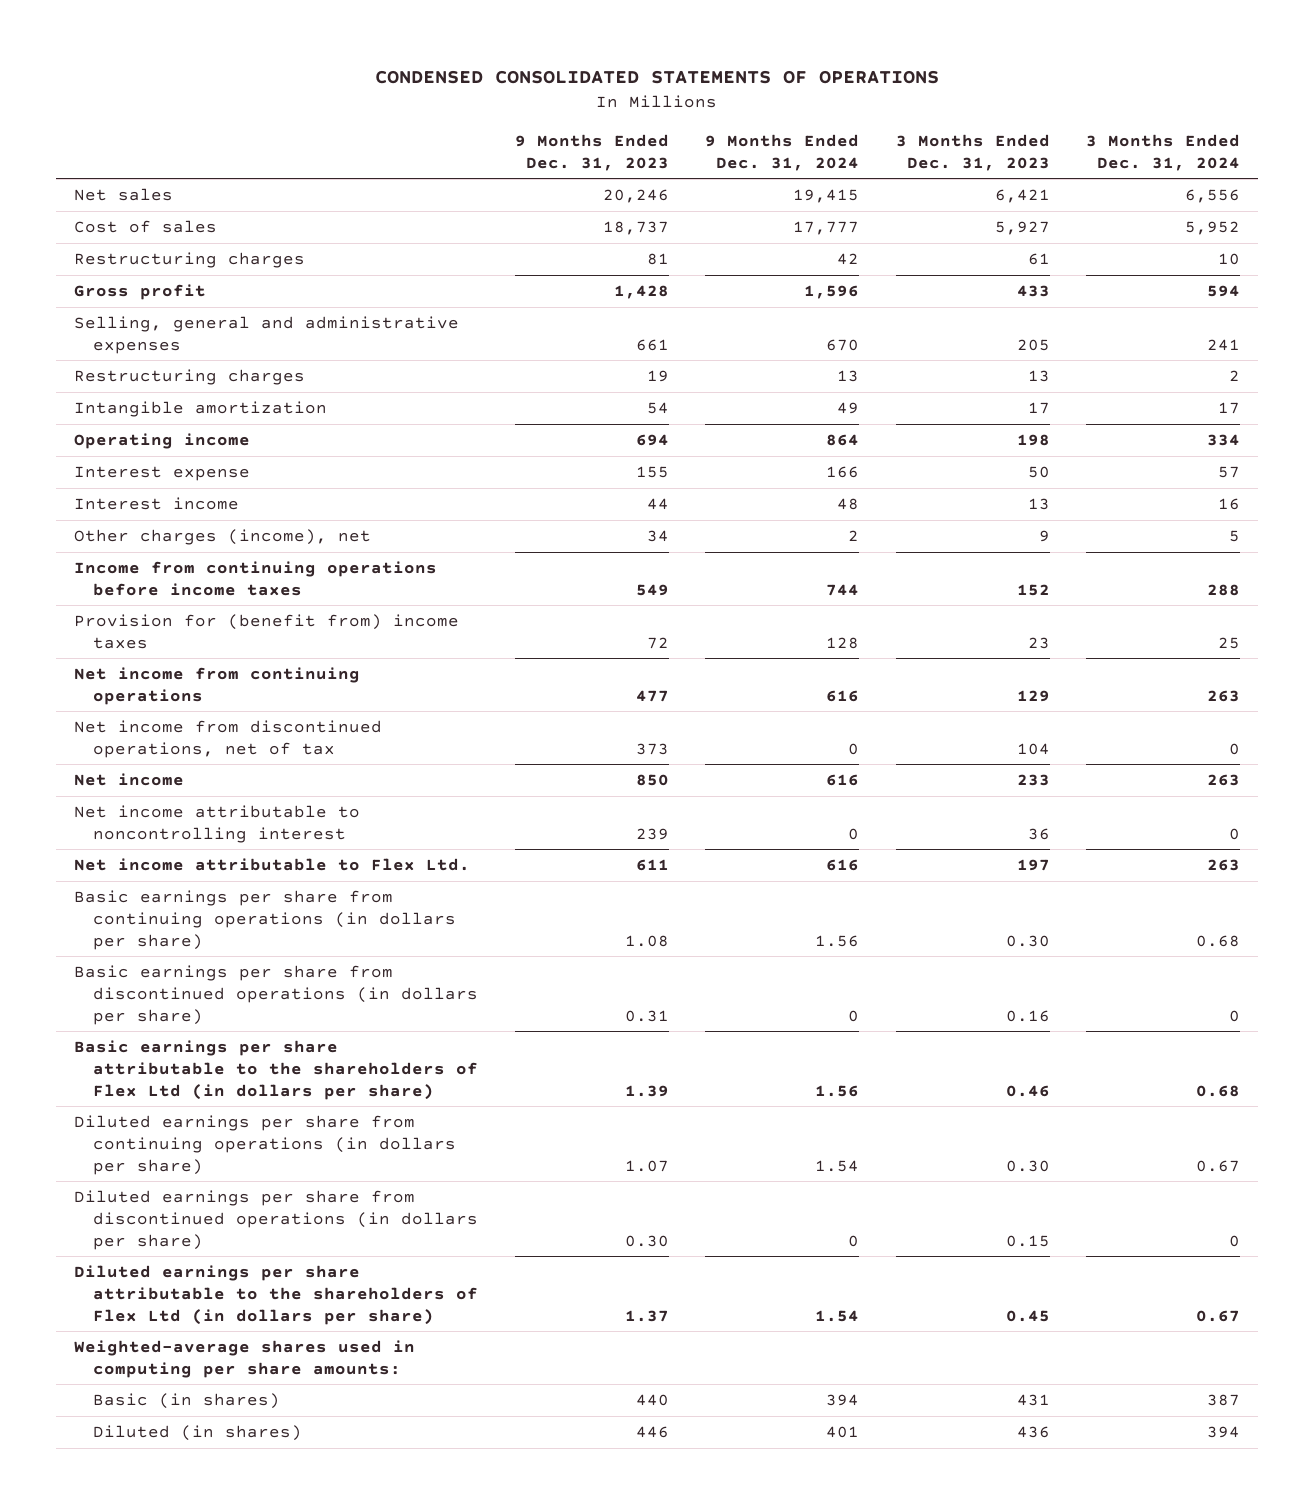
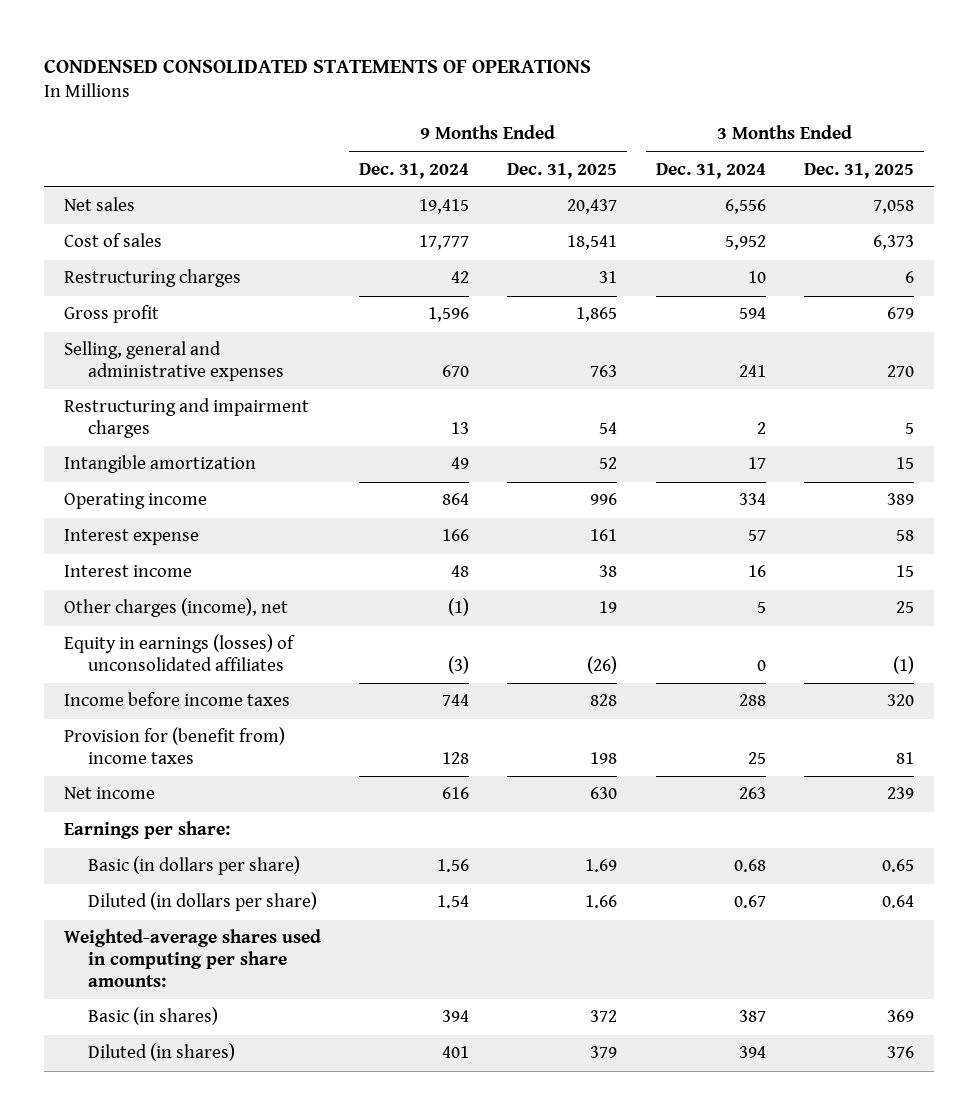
[514,133,669,171] 9 Months Ended Dec. 31, 2023 -> none
[895,133,1050,171] 3 Months Ended Dec. 31, 2023 -> none
none -> [507,162,618,179] Dec. 31, 2025
none -> [804,162,915,179] Dec. 31, 2025
[73,369,305,386] Restructuring charges -> [63,398,309,439] Restructuring and impairment charges
[848,530,860,542] 2 -> [447,598,469,617] (1)
none -> [63,634,295,672] Equity in earnings (losses) of unconsolidated affiliates
[73,561,437,596] Income from continuing operations before income taxes -> [63,692,290,707] Income before income taxes
[73,667,360,705] Net income from continuing operations -> none
[73,720,382,758] Net income from discontinued operations, net of tax -> none
[73,805,360,843] Net income attributable to noncontrolling interest -> none
[73,858,470,872] Net income attributable to Flex Ltd. -> none
[73,890,457,950] Basic earnings per share from continuing operations (in dollars per share) -> none
[73,965,479,1025] Basic earnings per share from discontinued operations (in dollars per share) -> none
[73,1115,457,1175] Diluted earnings per share from continuing operations (in dollars per share) -> none
[73,1190,479,1250] Diluted earnings per share from discontinued operations (in dollars per share) -> none
none -> [63,821,230,840] Earnings per share:
[73,1040,479,1100] Basic earnings per share attributable to the shareholders of Flex Ltd (in dollars per share) -> [88,856,301,876] Basic (in dollars per share)
[73,1265,479,1325] Diluted earnings per share attributable to the shareholders of Flex Ltd (in dollars per share) -> [88,892,318,912] Diluted (in dollars per share)

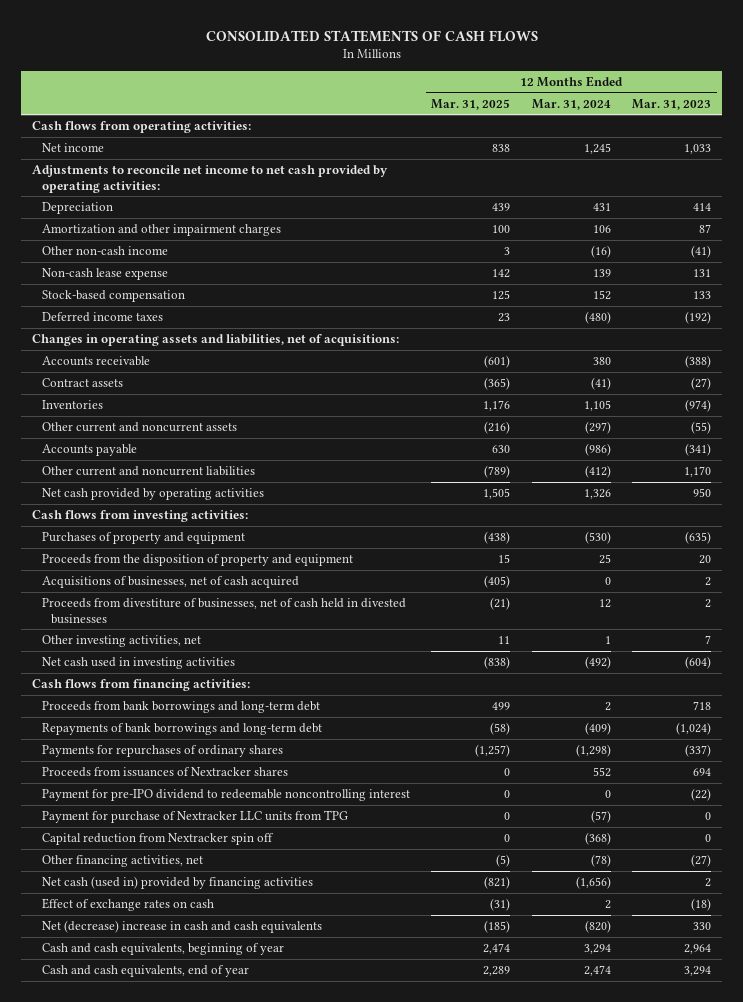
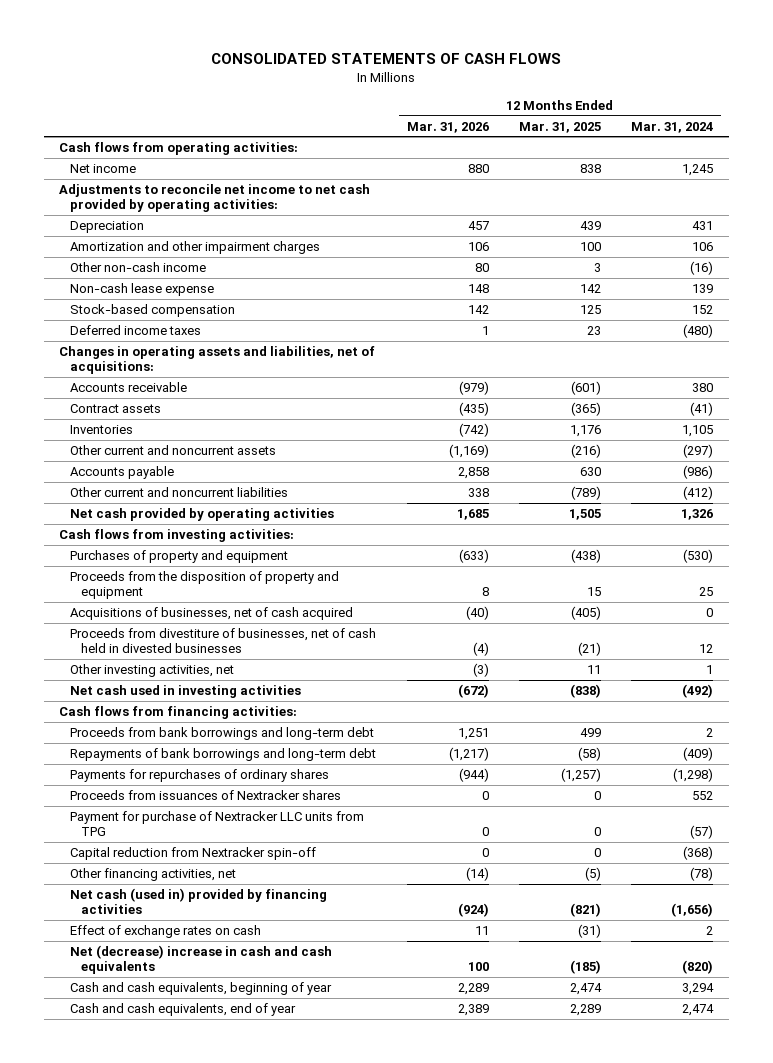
[632,98,712,110] Mar. 31, 2023 -> none
none -> [406,121,489,133] Mar. 31, 2026
[41,788,410,801] Payment for pre-IPO dividend to redeemable noncontrolling interest -> none
[41,832,274,845] Capital reduction from Nextracker spin off -> [70,847,317,861] Capital reduction from Nextracker spin-off

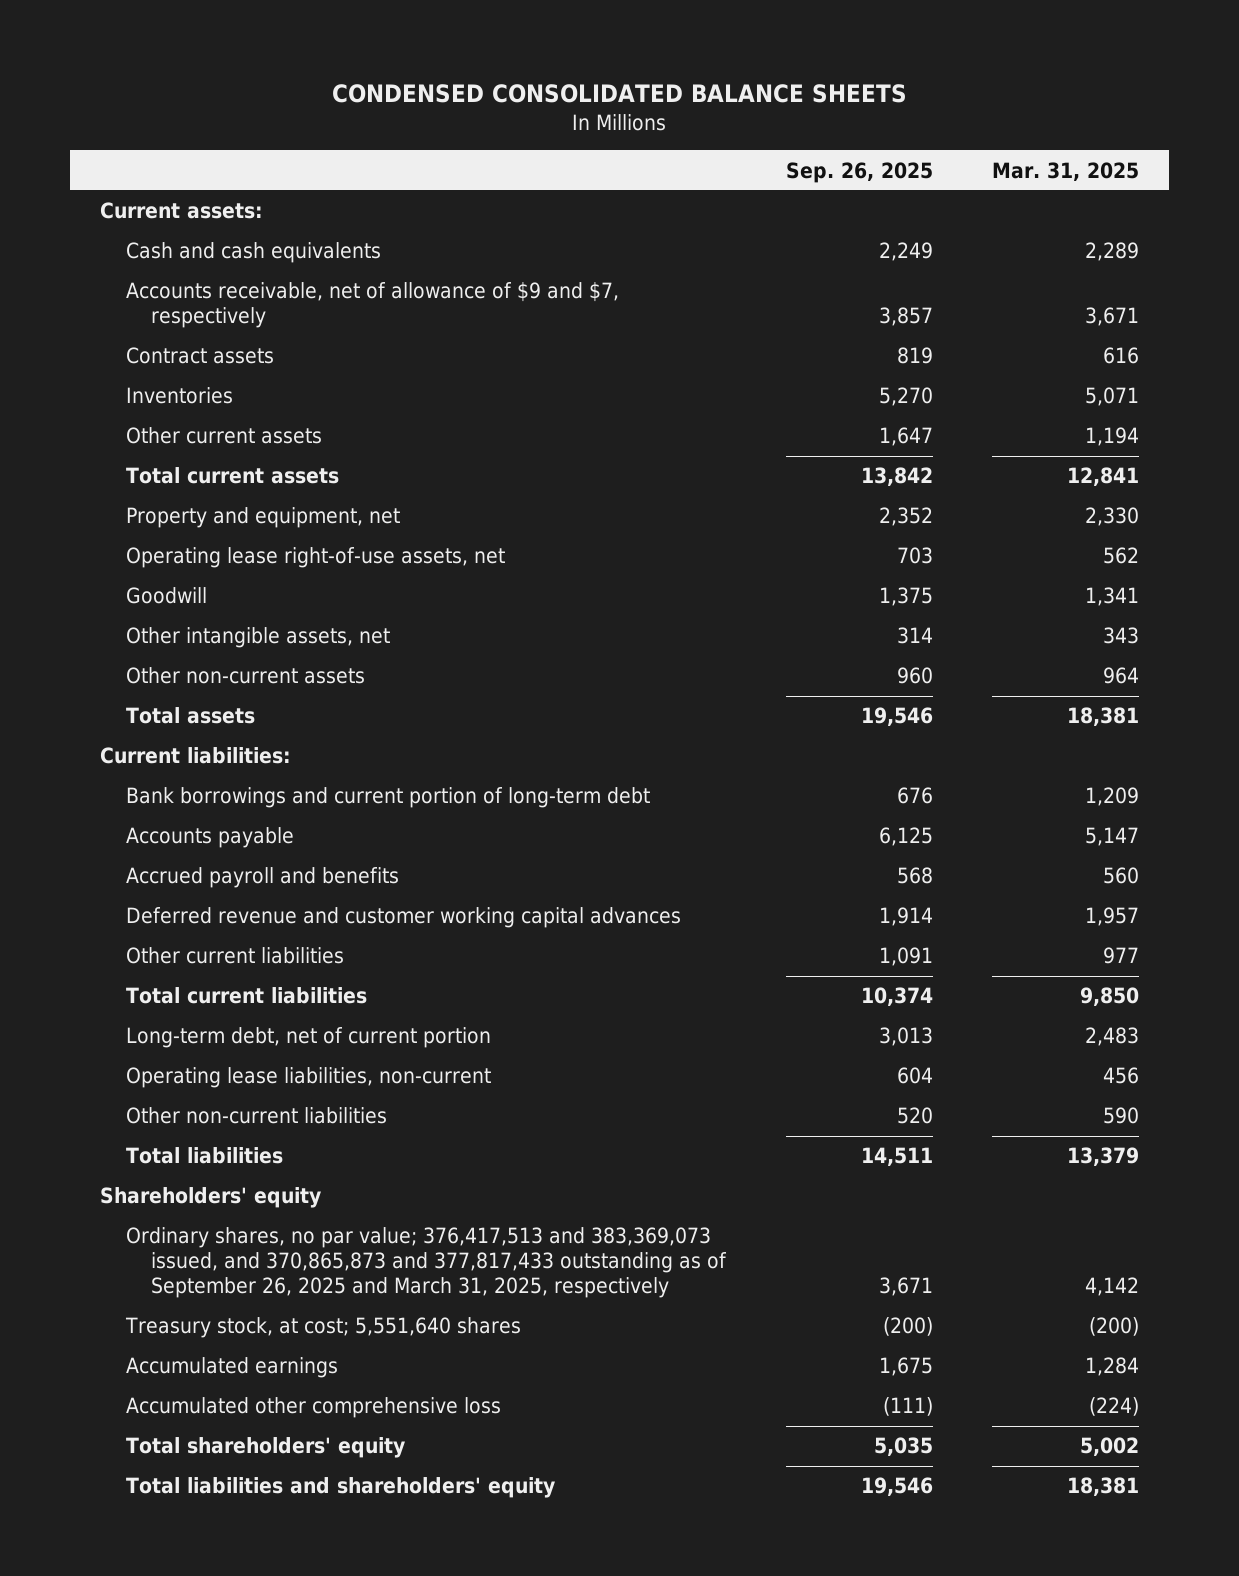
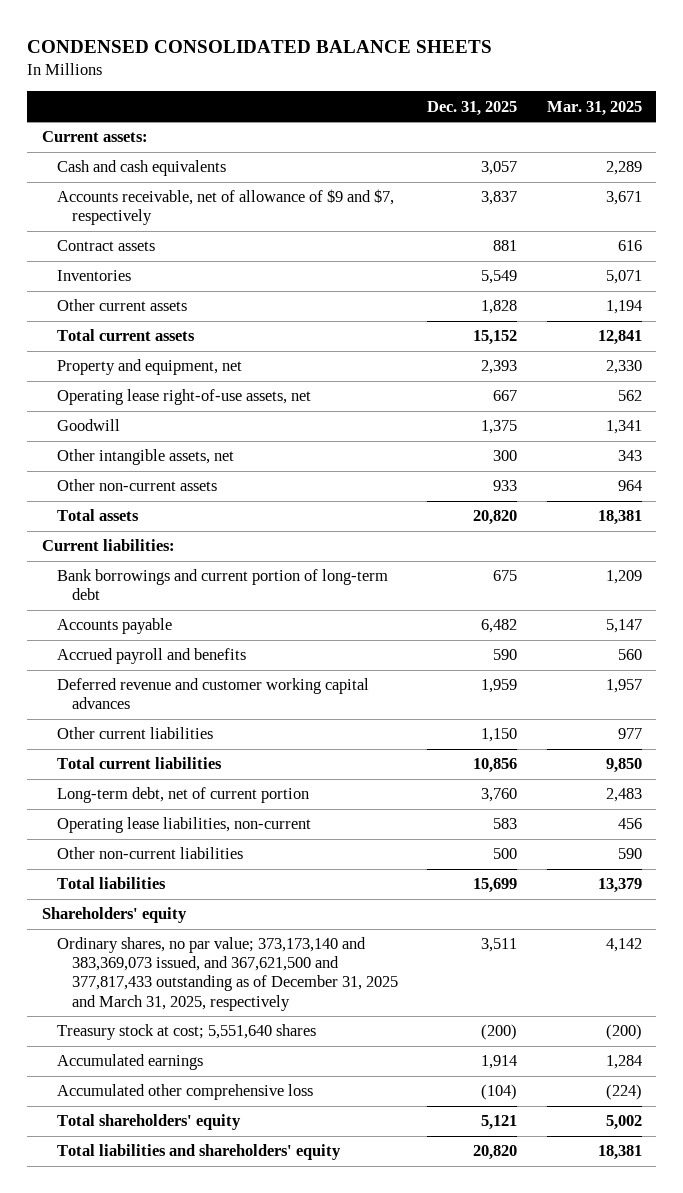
[785,161,933,183] Sep. 26, 2025 -> none
none -> [427,100,518,116] Dec. 31, 2025
[125,1227,728,1299] Ordinary shares, no par value; 376,417,513 and 383,369,073 issued, and 370,865,873 and 377,817,433 outstanding as of September 26, 2025 and March 31, 2025, respectively -> [56,937,398,1011] Ordinary shares, no par value; 373,173,140 and 383,369,073 issued, and 367,621,500 and 377,817,433 outstanding as of December 31, 2025 and March 31, 2025, respectively
[124,1317,521,1339] Treasury stock, at cost; 5,551,640 shares -> [56,1024,316,1041] Treasury stock at cost; 5,551,640 shares

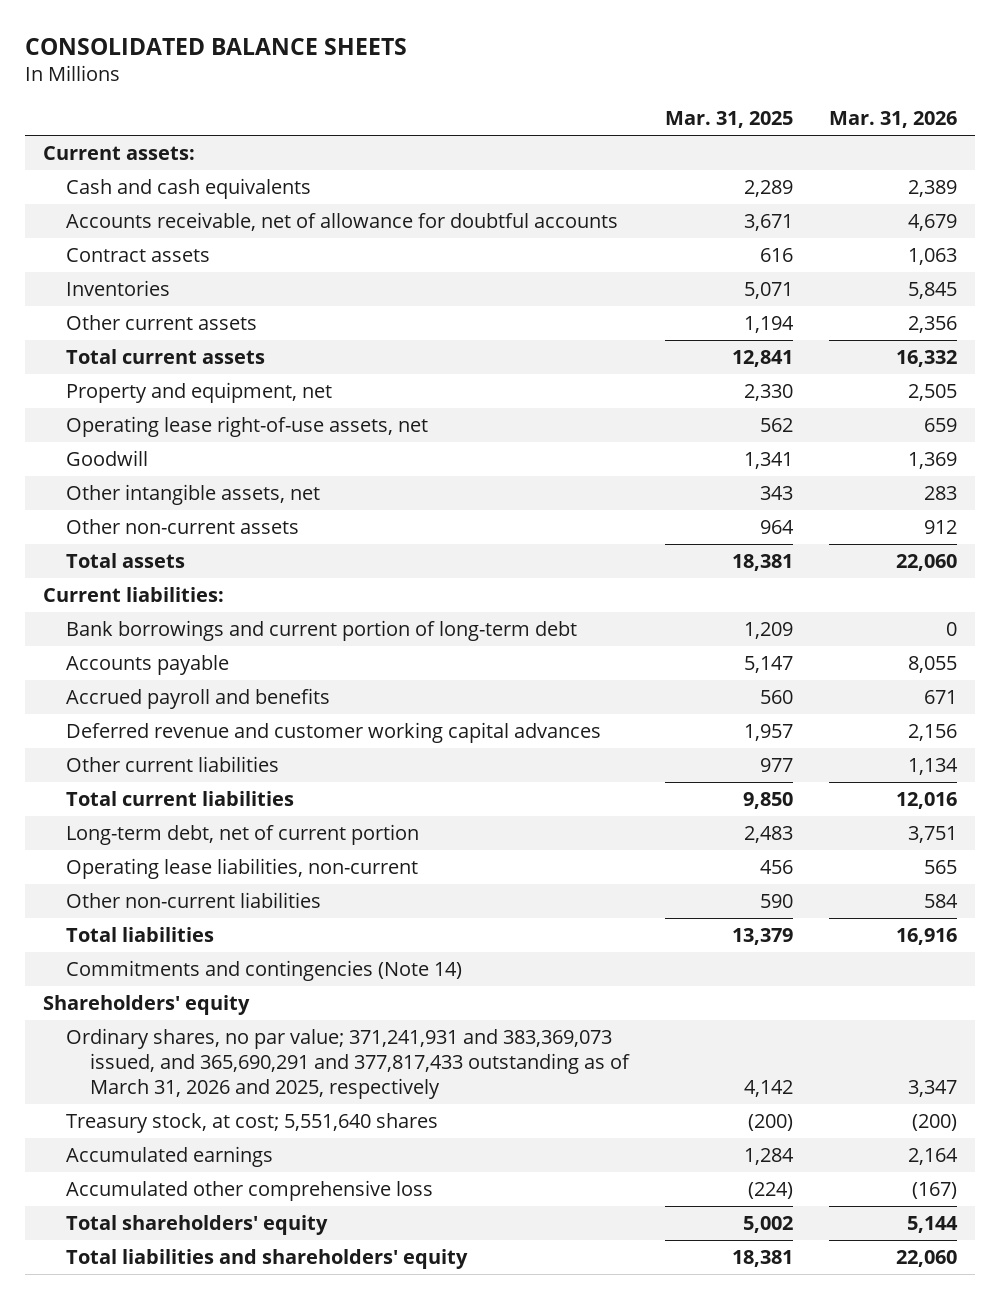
[26,39,492,53] CONDENSED CONSOLIDATED BALANCE SHEETS -> [24,38,407,56] CONSOLIDATED BALANCE SHEETS
[427,100,518,116] Dec. 31, 2025 -> none
none -> [828,110,957,128] Mar. 31, 2026
[56,189,394,226] Accounts receivable, net of allowance of $9 and $7, respectively -> [66,212,619,232] Accounts receivable, net of allowance for doubtful accounts
none -> [66,960,463,982] Commitments and contingencies (Note 14)
[56,937,398,1011] Ordinary shares, no par value; 373,173,140 and 383,369,073 issued, and 367,621,500 and 377,817,433 outstanding as of December 31, 2025 and March 31, 2025, respectively -> [66,1028,630,1099] Ordinary shares, no par value; 371,241,931 and 383,369,073 issued, and 365,690,291 and 377,817,433 outstanding as of March 31, 2026 and 2025, respectively
[56,1024,316,1041] Treasury stock at cost; 5,551,640 shares -> [66,1113,439,1134] Treasury stock, at cost; 5,551,640 shares

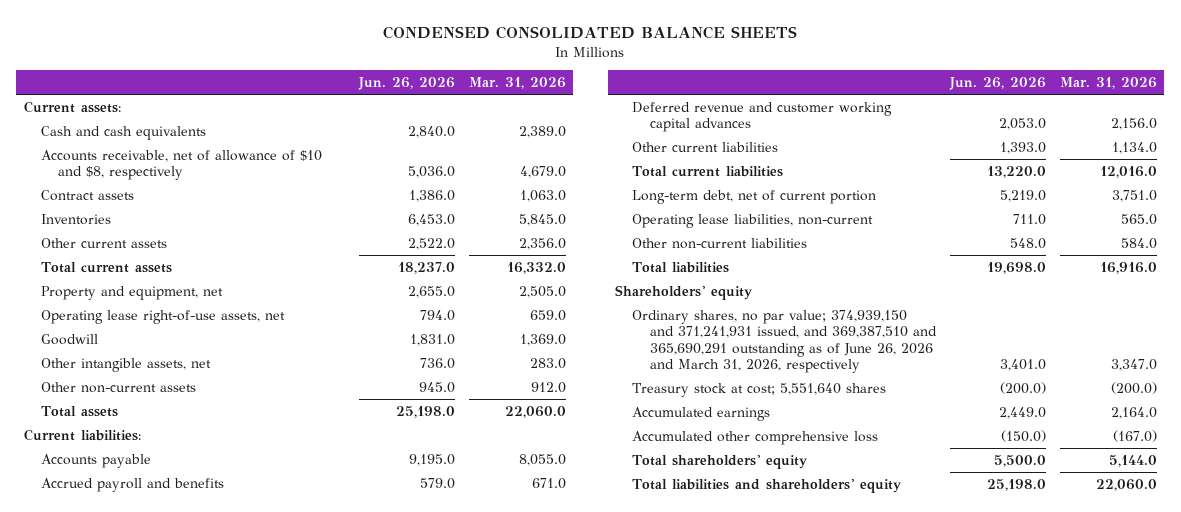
[24,38,407,56] CONSOLIDATED BALANCE SHEETS -> [383,25,798,39] CONDENSED CONSOLIDATED BALANCE SHEETS
[664,110,793,128] Mar. 31, 2025 -> none
none -> [357,77,455,91] Jun. 26, 2026
[907,180,957,198] 2,389 -> [518,125,566,138] 2,389.0
[66,212,619,232] Accounts receivable, net of allowance for doubtful accounts -> [41,149,323,181] Accounts receivable, net of allowance of $10 and $8, respectively
[907,214,957,232] 4,679 -> [519,166,566,179] 4,679.0
[907,248,957,266] 1,063 -> [519,189,566,202] 1,063.0
[907,282,957,300] 5,845 -> [518,213,566,226] 5,845.0
[907,316,957,334] 2,356 -> [518,237,566,250] 2,356.0
[895,350,957,368] 16,332 -> [506,261,566,274] 16,332.0
[907,384,957,402] 2,505 -> [518,285,566,298] 2,505.0
[923,418,957,433] 659 -> [529,309,566,321] 659.0
[907,452,957,470] 1,369 -> [519,333,566,346] 1,369.0
[923,486,957,501] 283 -> [529,357,566,369] 283.0
[923,520,957,535] 912 -> [530,381,566,393] 912.0
[895,554,957,572] 22,060 -> [504,405,566,418] 22,060.0
[66,620,578,642] Bank borrowings and current portion of long-term debt -> none
[66,960,463,982] Commitments and contingencies (Note 14) -> none
[907,656,957,674] 8,055 -> [518,453,566,466] 8,055.0
[923,690,957,705] 671 -> [531,477,566,489] 671.0
[907,724,957,742] 2,156 -> [1111,118,1158,131] 2,156.0
[907,758,958,776] 1,134 -> [1112,141,1158,154] 1,134.0
[895,792,957,810] 12,016 -> [1100,165,1158,178] 12,016.0
[907,826,957,844] 3,751 -> [1112,189,1158,202] 3,751.0
[923,860,957,875] 565 -> [1121,213,1158,225] 565.0
[923,894,958,909] 584 -> [1121,237,1158,249] 584.0
[895,928,957,946] 16,916 -> [1100,261,1158,274] 16,916.0
[66,1028,630,1099] Ordinary shares, no par value; 371,241,931 and 383,369,073 issued, and 365,690,291 and 377,817,433 outstanding as of March 31, 2026 and 2025, respectively -> [632,309,937,374] Ordinary shares, no par value; 374,939,150 and 371,241,931 issued, and 369,387,510 and 365,690,291 outstanding as of June 26, 2026 and March 31, 2026, respectively
[907,1079,957,1097] 3,347 -> [1111,359,1158,372] 3,347.0
[66,1113,439,1134] Treasury stock, at cost; 5,551,640 shares -> [632,382,887,397] Treasury stock at cost; 5,551,640 shares
[911,1114,957,1132] (200) -> [1111,381,1158,394] (200.0)
[907,1148,958,1166] 2,164 -> [1111,406,1158,419] 2,164.0
[911,1182,957,1200] (167) -> [1113,429,1158,442] (167.0)
[906,1216,958,1234] 5,144 -> [1109,454,1158,467] 5,144.0
[895,1250,957,1268] 22,060 -> [1096,478,1158,491] 22,060.0

